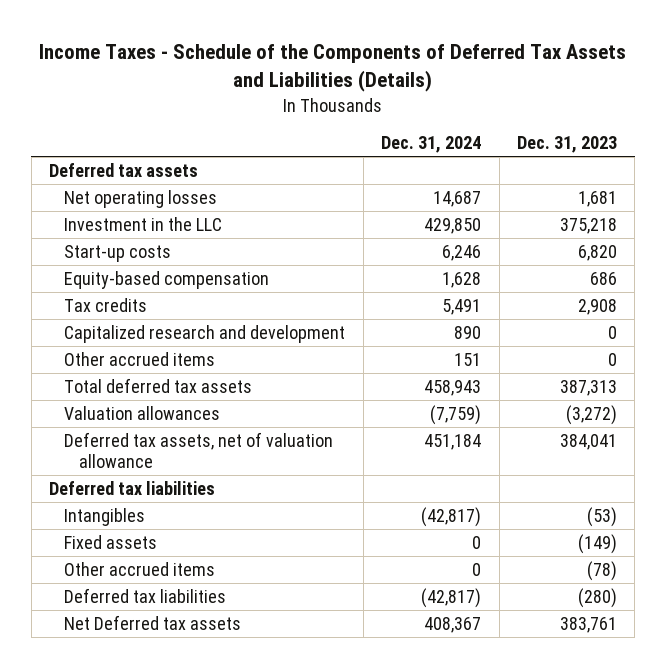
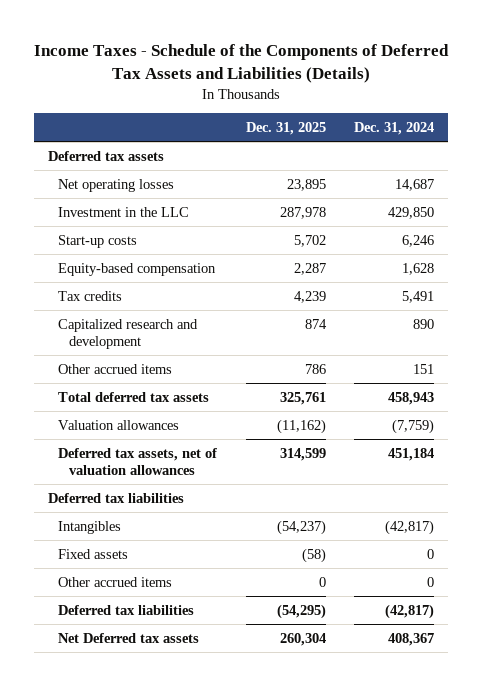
[516,136,617,154] Dec. 31, 2023 -> none
none -> [245,121,326,135] Dec. 31, 2025
[64,431,334,469] Deferred tax assets, net of valuation allowance -> [58,447,218,475] Deferred tax assets, net of valuation allowances

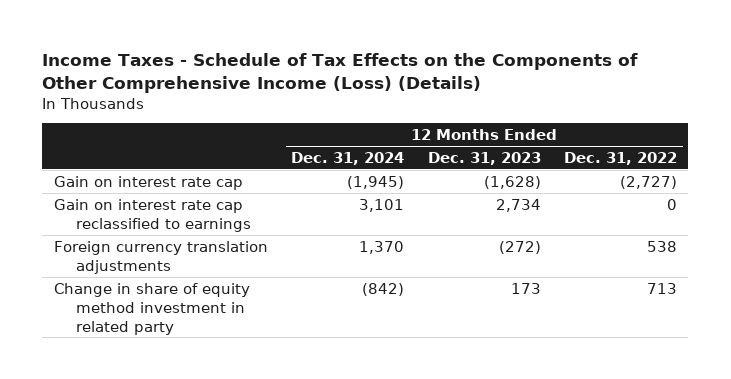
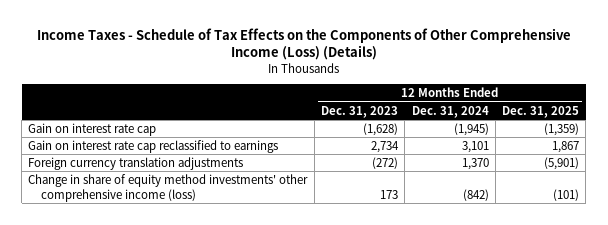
[563,152,677,166] Dec. 31, 2022 -> none
none -> [502,105,580,118] Dec. 31, 2025
[54,282,251,335] Change in share of equity method investment in related party -> [28,173,309,202] Change in share of equity method investments' other comprehensive income (loss)

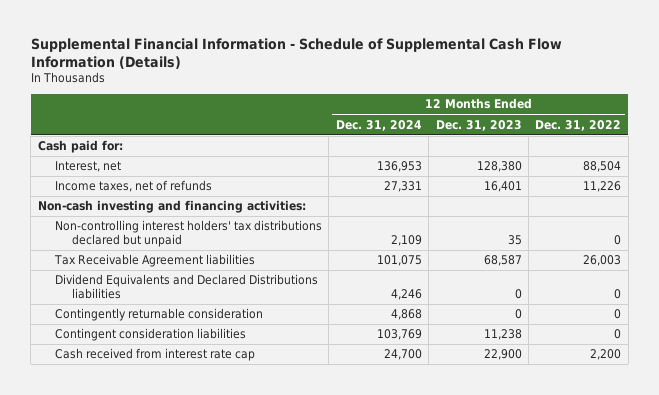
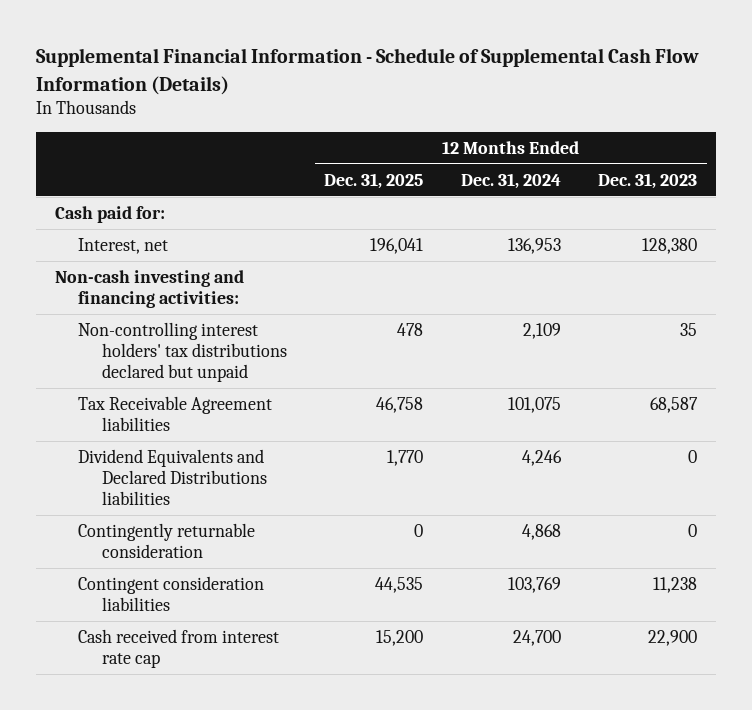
[535,119,622,131] Dec. 31, 2022 -> none
none -> [324,172,424,189] Dec. 31, 2025
[54,180,212,193] Income taxes, net of refunds -> none

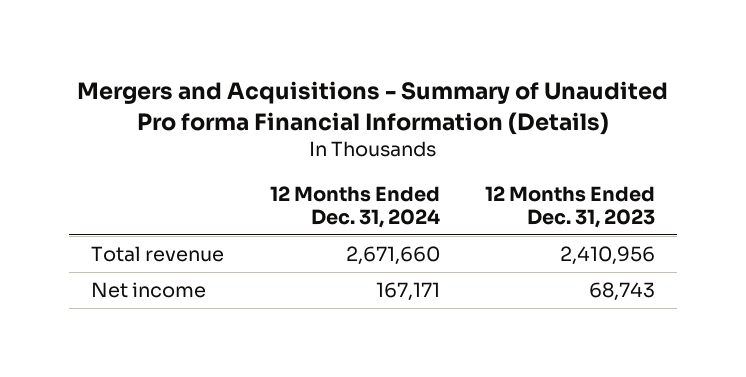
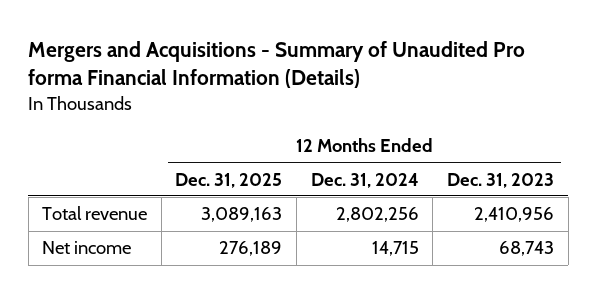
none -> [175,172,283,188] Dec. 31, 2025
[345,246,440,266] 2,671,660 -> [335,207,419,223] 2,802,256
[375,282,440,302] 167,171 -> [371,241,419,257] 14,715

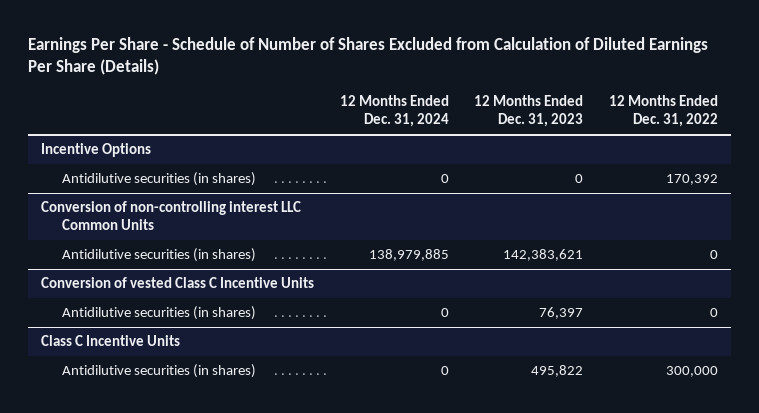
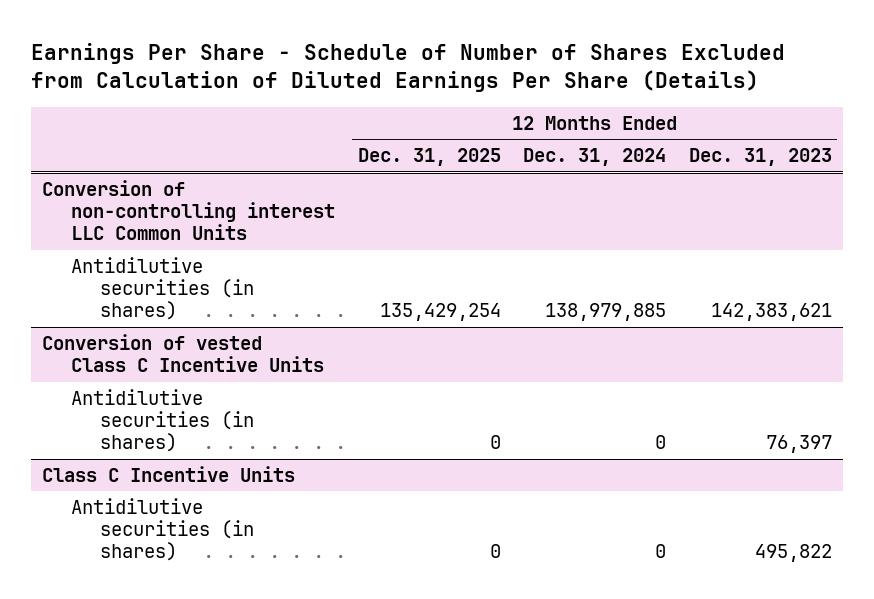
[609,95,719,128] 12 Months Ended Dec. 31, 2022 -> none
none -> [357,148,501,167] Dec. 31, 2025
[40,143,151,158] Incentive Options -> none
[61,172,256,187] Antidilutive securities (in shares) -> none

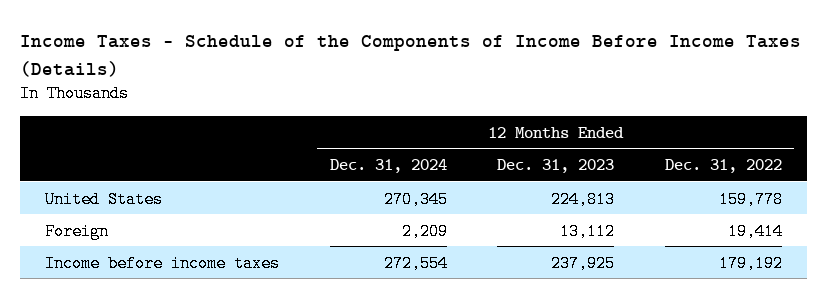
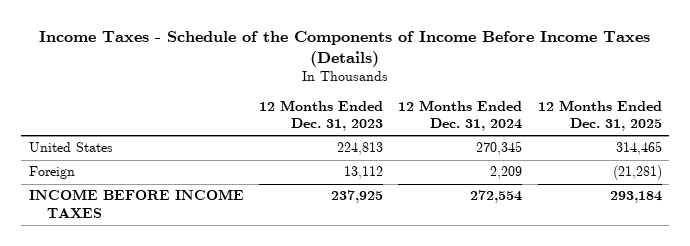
[664,158,782,173] Dec. 31, 2022 -> none
none -> [537,100,662,132] 12 Months Ended Dec. 31, 2025
[45,254,281,272] Income before income taxes -> [28,189,244,218] INCOME BEFORE INCOME TAXES

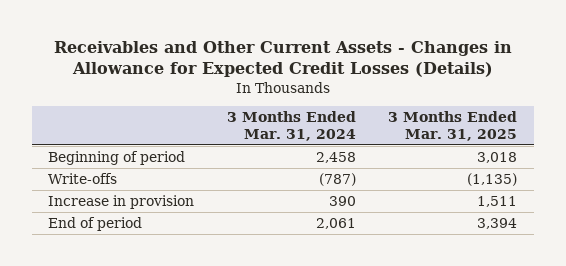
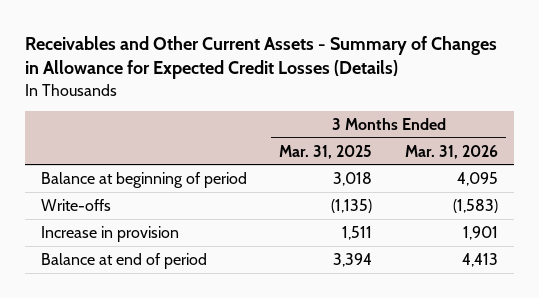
[53,41,512,78] Receivables and Other Current Assets - Changes in Allowance for Expected Credit Losses (Details) -> [25,35,498,80] Receivables and Other Current Assets - Summary of Changes in Allowance for Expected Credit Losses (Details)
[226,111,356,141] 3 Months Ended Mar. 31, 2024 -> none
none -> [404,144,498,159] Mar. 31, 2026
[48,150,186,165] Beginning of period -> [41,171,248,188] Balance at beginning of period
[48,216,143,231] End of period -> [41,252,208,269] Balance at end of period

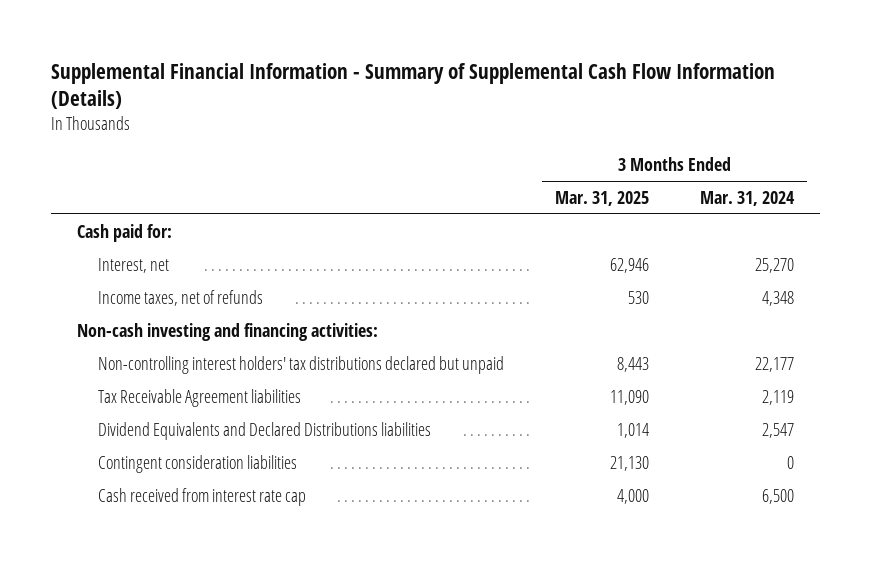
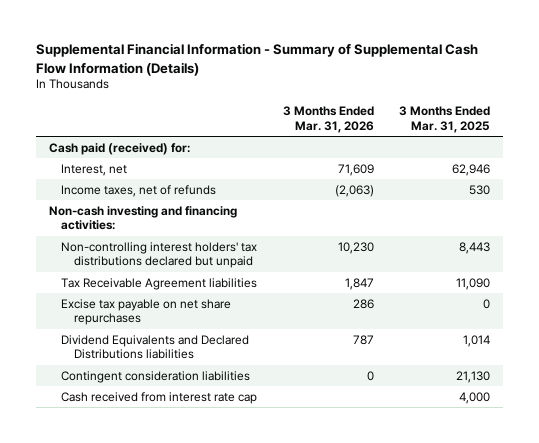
[700,190,796,206] Mar. 31, 2024 -> none
none -> [282,106,374,133] 3 Months Ended Mar. 31, 2026
[76,223,172,242] Cash paid for: -> [48,142,190,155] Cash paid (received) for:
none -> [61,298,232,326] Excise tax payable on net share repurchases

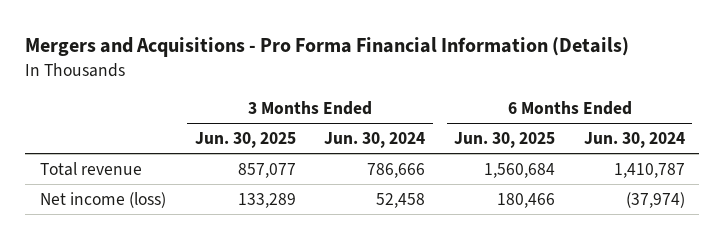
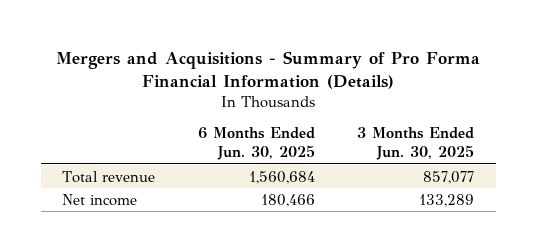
[25,37,630,58] Mergers and Acquisitions - Pro Forma Financial Information (Details) -> [56,50,481,89] Mergers and Acquisitions - Summary of Pro Forma Financial Information (Details)
[324,132,426,149] Jun. 30, 2024 -> none
[584,132,686,149] Jun. 30, 2024 -> none
[39,191,166,208] Net income (loss) -> [61,193,137,206] Net income

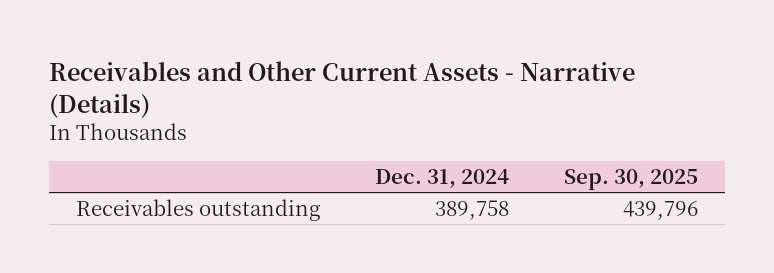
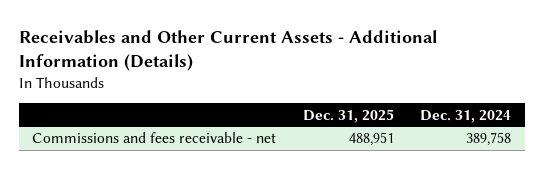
[48,60,635,118] Receivables and Other Current Assets - Narrative (Details) -> [18,29,437,71] Receivables and Other Current Assets - Additional Information (Details)
[563,168,698,190] Sep. 30, 2025 -> none
none -> [302,108,394,123] Dec. 31, 2025
[76,199,322,222] Receivables outstanding -> [31,132,276,144] Commissions and fees receivable - net

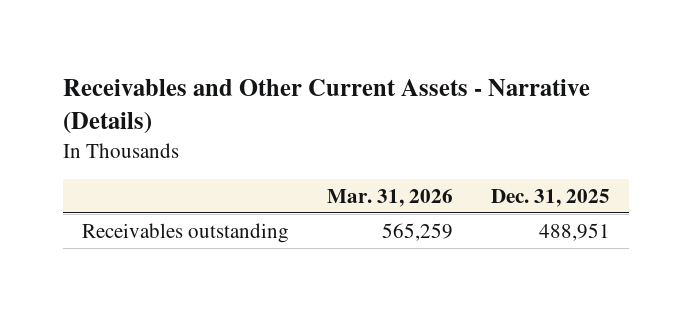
[18,29,437,71] Receivables and Other Current Assets - Additional Information (Details) -> [63,79,591,135] Receivables and Other Current Assets - Narrative (Details)
[420,109,512,123] Dec. 31, 2024 -> none
none -> [327,188,454,207] Mar. 31, 2026
[31,132,276,144] Commissions and fees receivable - net -> [82,222,290,243] Receivables outstanding

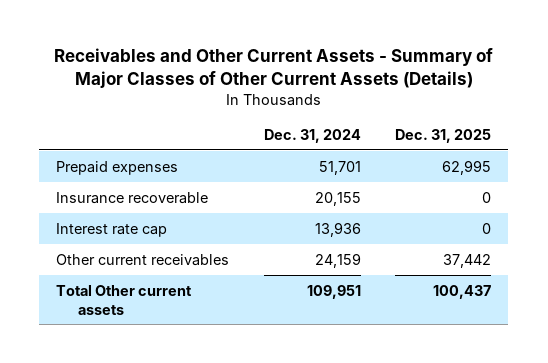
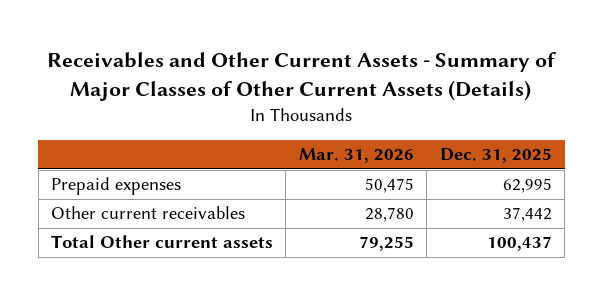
[263,129,361,144] Dec. 31, 2024 -> none
none -> [298,148,414,164] Mar. 31, 2026
[56,191,209,204] Insurance recoverable -> none
[56,222,168,237] Interest rate cap -> none

